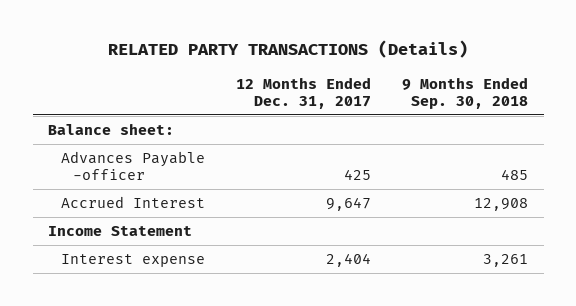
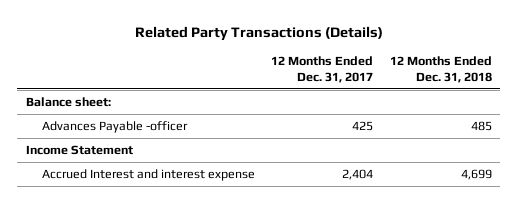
[108,39,469,58] RELATED PARTY TRANSACTIONS (Details) -> [134,25,383,41] Related Party Transactions (Details)
[402,76,529,109] 9 Months Ended Sep. 30, 2018 -> none
none -> [389,55,492,83] 12 Months Ended Dec. 31, 2018
[60,196,205,209] Accrued Interest -> none
[60,254,205,268] Interest expense -> [41,168,255,181] Accrued Interest and interest expense

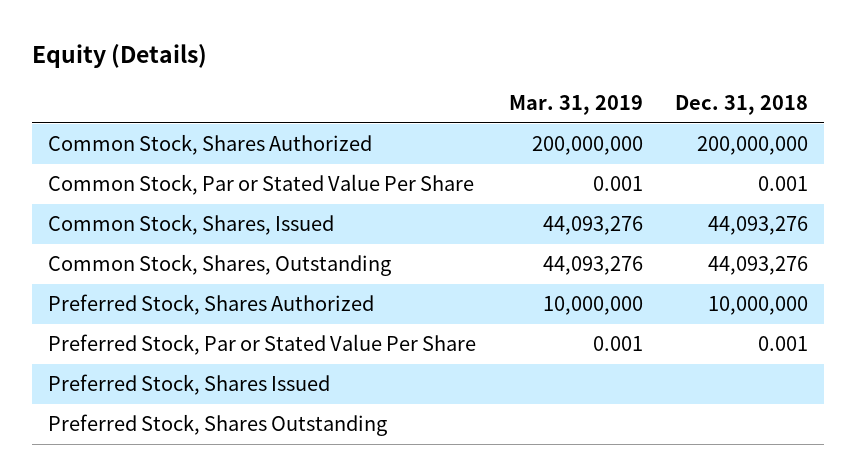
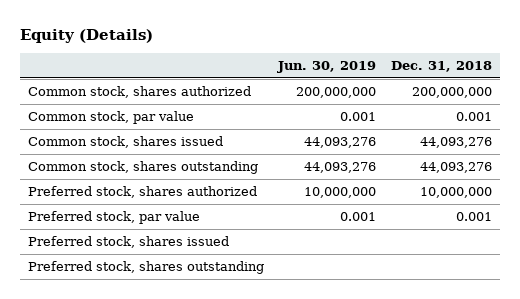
[508,95,643,116] Mar. 31, 2019 -> none
none -> [277,61,377,74] Jun. 30, 2019
[48,134,373,156] Common Stock, Shares Authorized -> [27,85,251,98] Common stock, shares authorized
[48,174,475,196] Common Stock, Par or Stated Value Per Share -> [27,110,194,124] Common stock, par value
[48,214,335,236] Common Stock, Shares, Issued -> [27,135,223,148] Common stock, shares issued
[48,254,392,277] Common Stock, Shares, Outstanding -> [27,160,258,174] Common stock, shares outstanding
[48,294,375,316] Preferred Stock, Shares Authorized -> [27,185,257,198] Preferred stock, shares authorized
[48,334,477,356] Preferred Stock, Par or Stated Value Per Share -> [27,210,200,224] Preferred stock, par value
[48,374,331,396] Preferred Stock, Shares Issued -> [27,235,229,248] Preferred stock, shares issued
[48,414,388,437] Preferred Stock, Shares Outstanding -> [27,260,264,274] Preferred stock, shares outstanding

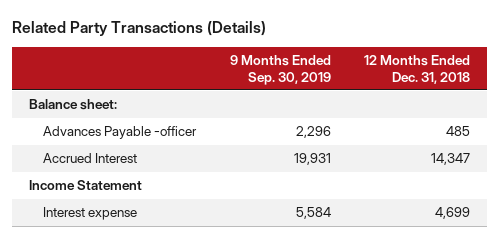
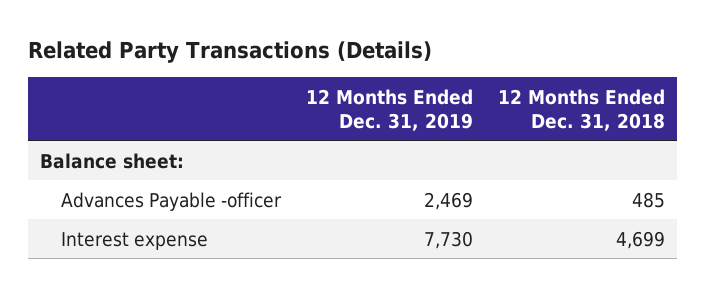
[229,55,331,85] 9 Months Ended Sep. 30, 2019 -> none
none -> [305,88,473,131] 12 Months Ended Dec. 31, 2019
[43,153,138,164] Accrued Interest -> none
[29,180,143,191] Income Statement -> none

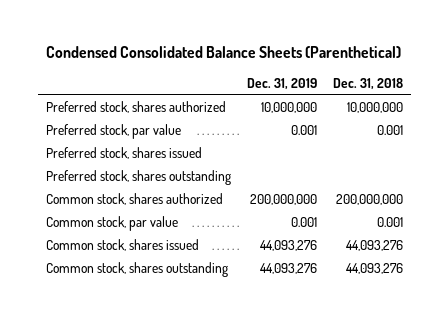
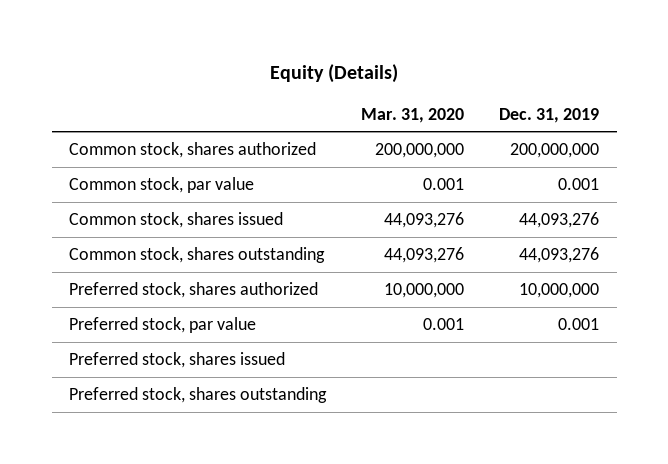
[46,46,402,59] Condensed Consolidated Balance Sheets (Parenthetical) -> [270,63,399,83] Equity (Details)
[332,78,403,91] Dec. 31, 2018 -> none
none -> [361,107,465,123] Mar. 31, 2020
[45,101,226,114] Preferred stock, shares authorized -> [69,282,319,299] Preferred stock, shares authorized
[45,124,181,140] Preferred stock, par value -> [69,317,257,334] Preferred stock, par value
[45,147,202,160] Preferred stock, shares issued -> [69,352,286,369] Preferred stock, shares issued
[45,170,231,186] Preferred stock, shares outstanding -> [69,387,328,404] Preferred stock, shares outstanding

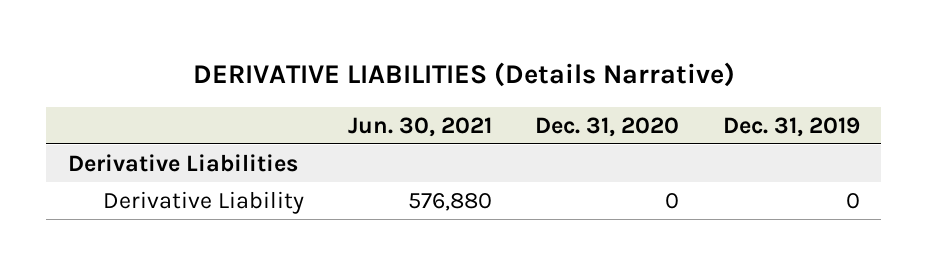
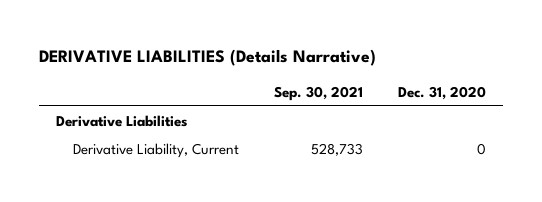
[347,116,492,137] Jun. 30, 2021 -> none
[722,116,860,137] Dec. 31, 2019 -> none
none -> [273,85,363,101] Sep. 30, 2021
[103,190,305,214] Derivative Liability -> [73,143,240,159] Derivative Liability, Current

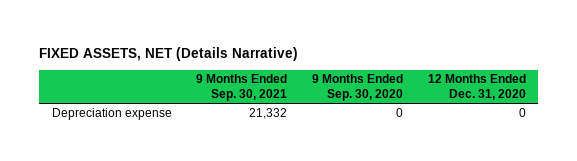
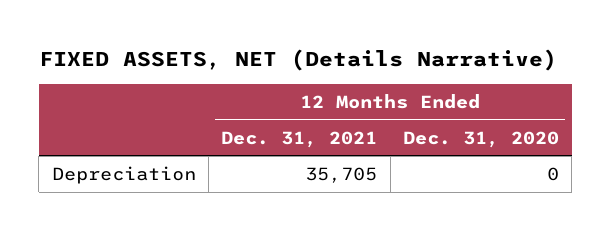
[196,73,288,101] 9 Months Ended Sep. 30, 2021 -> none
[312,73,404,101] 9 Months Ended Sep. 30, 2020 -> none
none -> [221,130,378,148] Dec. 31, 2021
[51,108,172,121] Depreciation expense -> [51,166,196,185] Depreciation

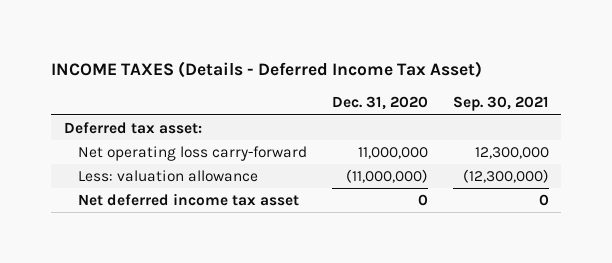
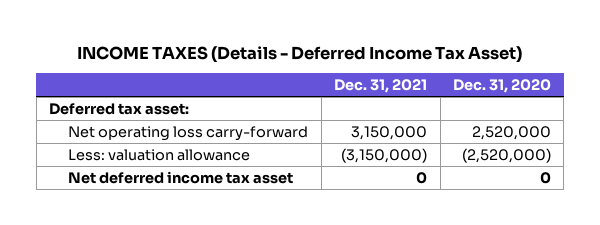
[452,96,549,112] Sep. 30, 2021 -> none
none -> [334,79,428,94] Dec. 31, 2021
[357,147,428,160] 11,000,000 -> [471,125,551,140] 2,520,000
[345,169,428,184] (11,000,000) -> [461,147,551,163] (2,520,000)

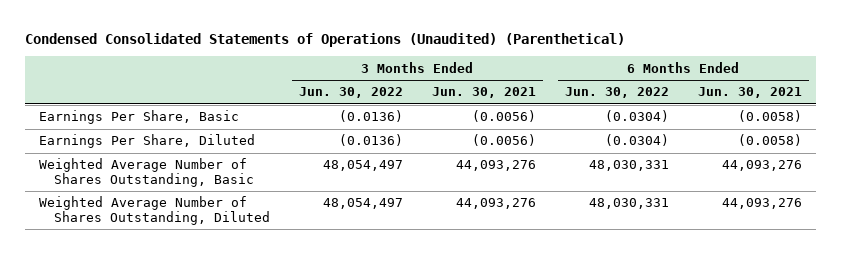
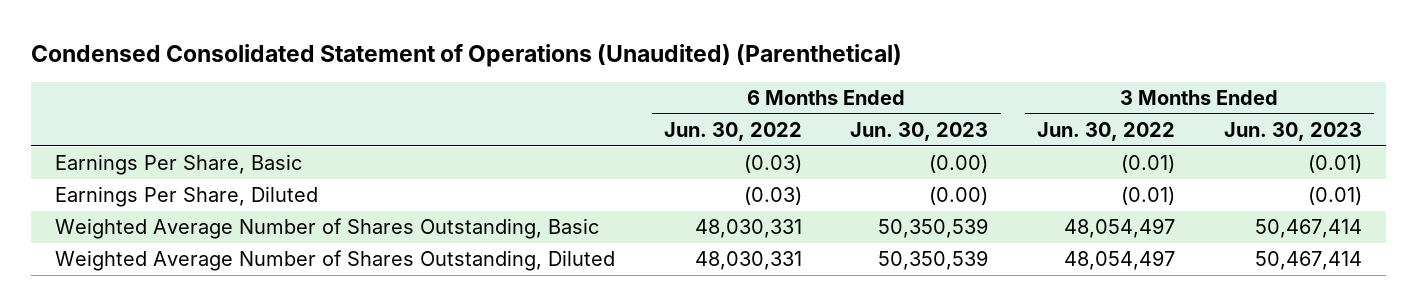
[24,33,625,48] Condensed Consolidated Statements of Operations (Unaudited) (Parenthetical) -> [30,43,902,67] Condensed Consolidated Statement of Operations (Unaudited) (Parenthetical)
[431,87,536,99] Jun. 30, 2021 -> none
[697,87,802,99] Jun. 30, 2021 -> none
none -> [850,122,989,142] Jun. 30, 2023
none -> [1223,122,1362,142] Jun. 30, 2023
[338,110,403,123] (0.0136) -> [1120,154,1175,174] (0.01)
[604,110,669,123] (0.0304) -> [743,154,802,174] (0.03)
[338,134,403,147] (0.0136) -> [1120,186,1175,206] (0.01)
[604,134,669,147] (0.0304) -> [743,186,802,206] (0.03)

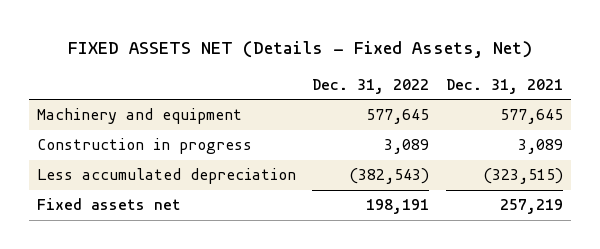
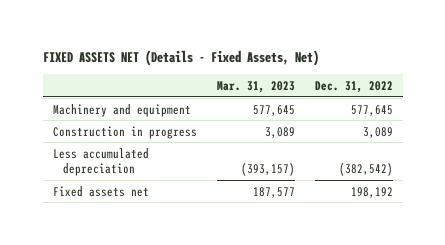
[445,78,563,94] Dec. 31, 2021 -> none
none -> [216,80,295,93] Mar. 31, 2023
[349,168,430,185] (382,543) -> [338,162,393,177] (382,542)
[366,199,430,215] 198,191 -> [350,186,393,198] 198,192

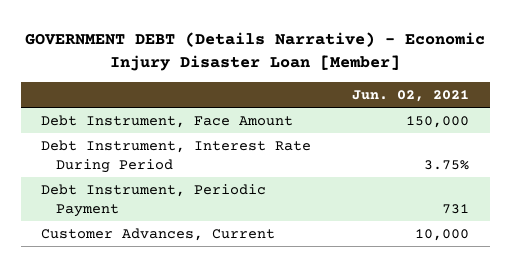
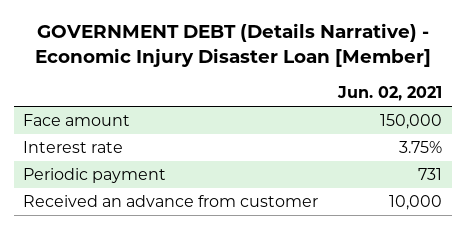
[41,227,276,241] Customer Advances, Current -> none
[41,114,294,128] Debt Instrument, Face Amount -> [23,114,131,127] Face amount
[41,139,312,173] Debt Instrument, Interest Rate During Period -> [23,141,124,154] Interest rate
[41,183,267,217] Debt Instrument, Periodic Payment -> [23,168,167,184] Periodic payment
none -> [23,195,319,208] Received an advance from customer

